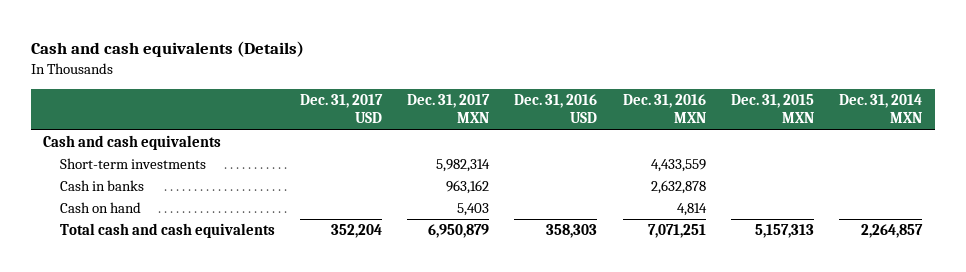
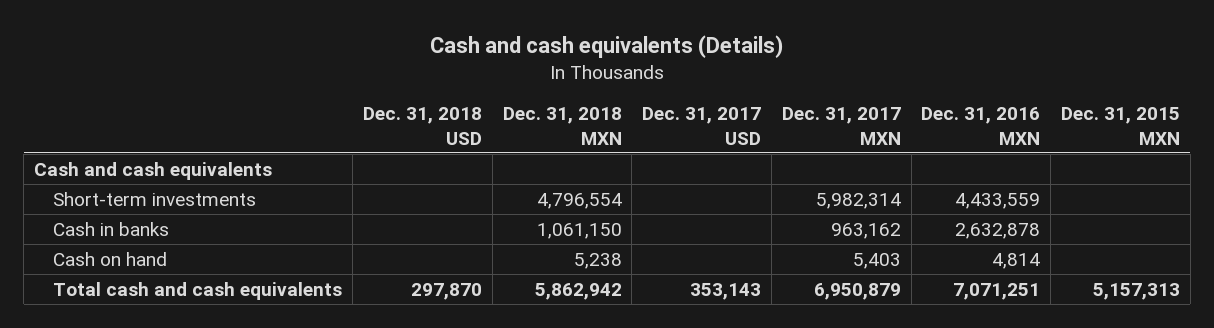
[514,94,598,124] Dec. 31, 2016 USD -> none
[839,94,923,124] Dec. 31, 2014 MXN -> none
none -> [362,106,482,145] Dec. 31, 2018 USD
none -> [502,106,622,145] Dec. 31, 2018 MXN
[330,224,382,239] 352,204 -> [690,282,762,300] 353,143

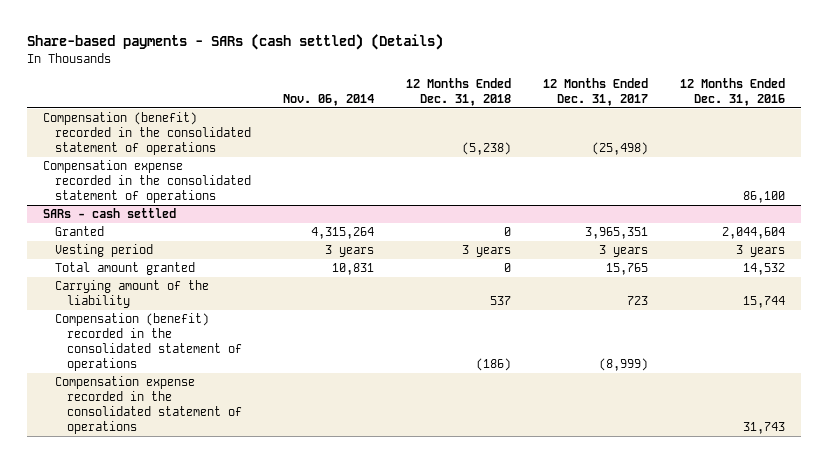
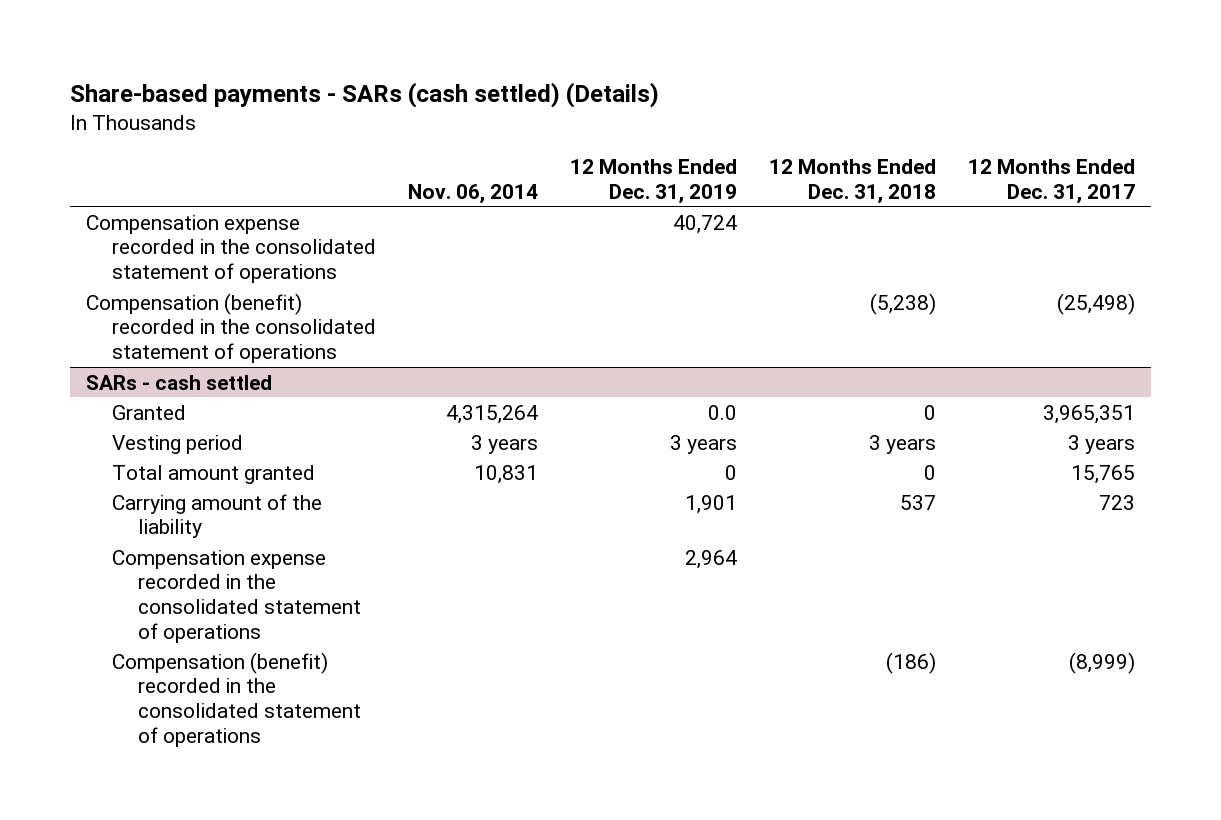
[680,78,786,107] 12 Months Ended Dec. 31, 2016 -> none
none -> [569,159,737,204] 12 Months Ended Dec. 31, 2019
[43,112,251,156] Compensation (benefit) recorded in the consolidated statement of operations -> [85,292,376,363] Compensation (benefit) recorded in the consolidated statement of operations
[54,313,242,371] Compensation (benefit) recorded in the consolidated statement of operations -> [111,651,361,747] Compensation (benefit) recorded in the consolidated statement of operations

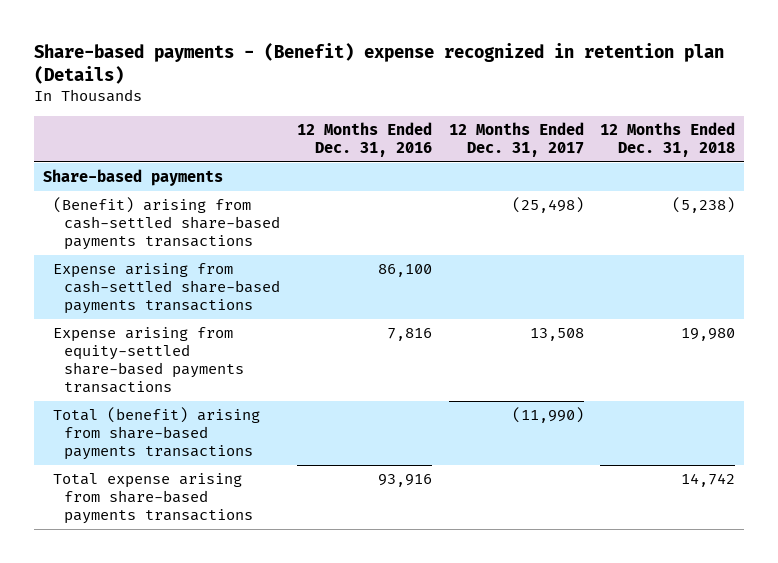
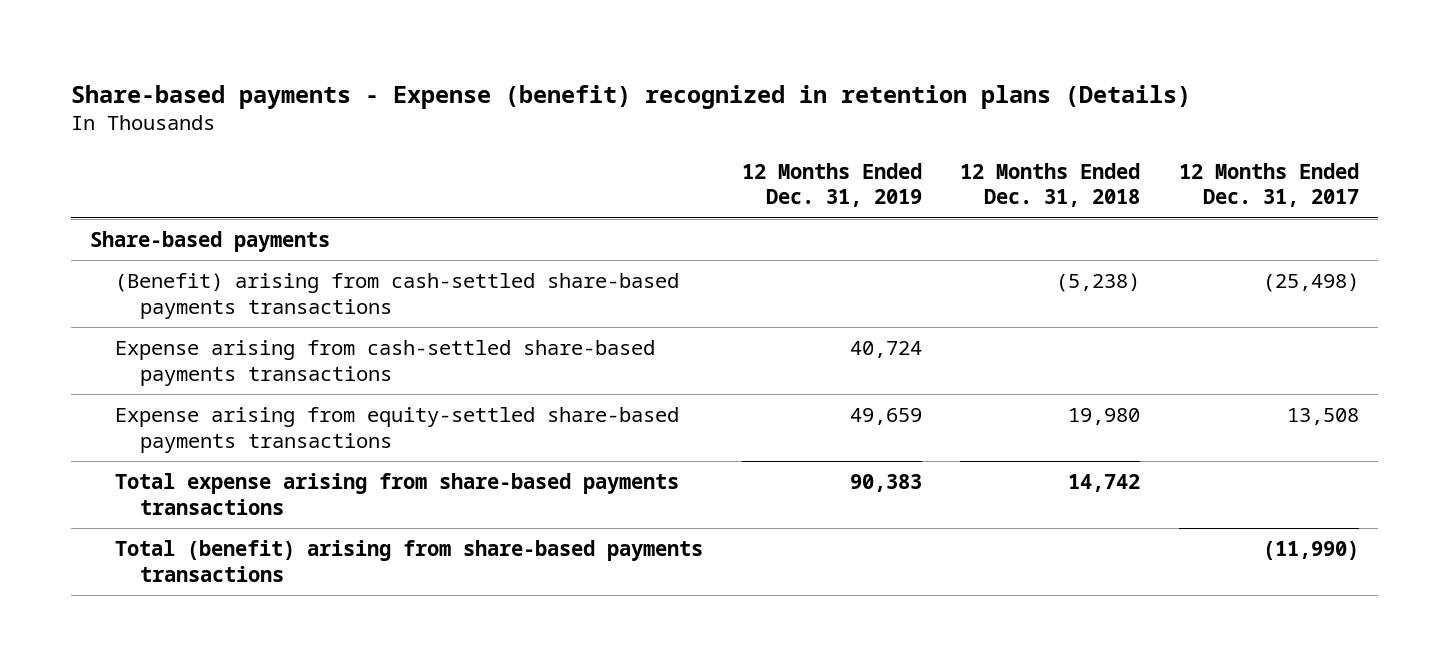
[34,42,725,84] Share-based payments - (Benefit) expense recognized in retention plan (Details) -> [70,84,1191,109] Share-based payments - Expense (benefit) recognized in retention plans (Details)
[296,122,432,157] 12 Months Ended Dec. 31, 2016 -> none
none -> [741,162,922,208] 12 Months Ended Dec. 31, 2019
[53,407,261,461] Total (benefit) arising from share-based payments transactions -> [114,540,703,582] Total (benefit) arising from share-based payments transactions

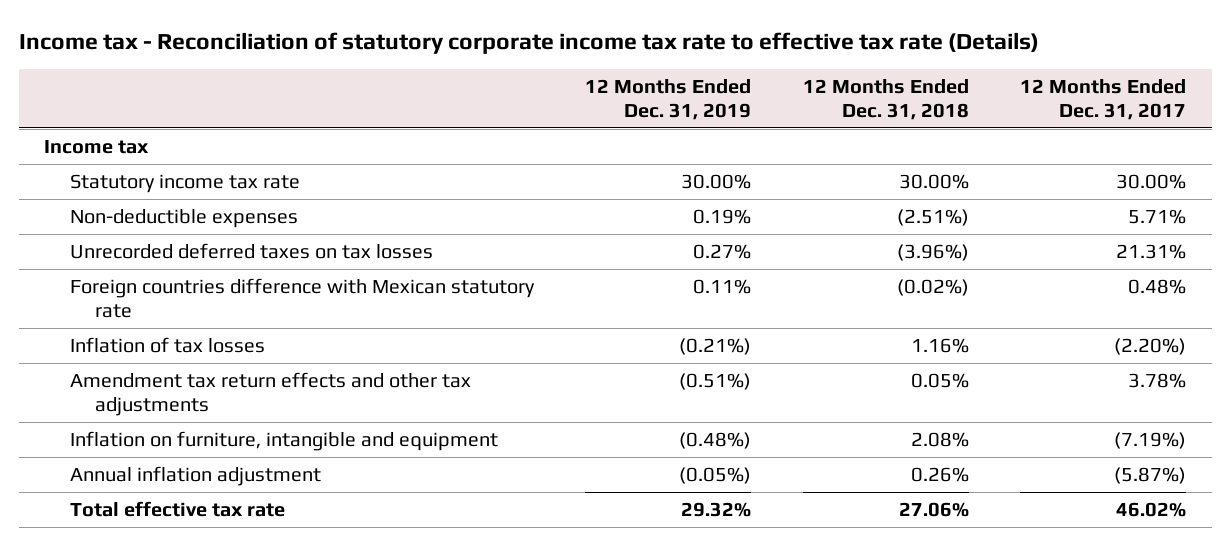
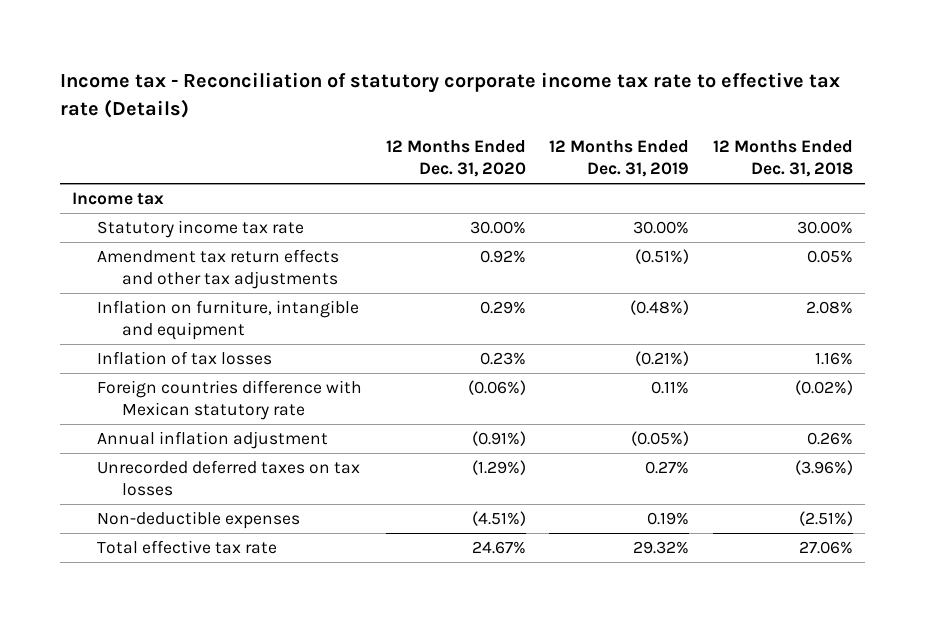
[1020,79,1187,120] 12 Months Ended Dec. 31, 2017 -> none
none -> [385,140,526,177] 12 Months Ended Dec. 31, 2020
[69,336,265,353] Inflation of tax losses -> [96,351,272,366] Inflation of tax losses
[69,277,535,318] Foreign countries difference with Mexican statutory rate -> [96,380,362,420] Foreign countries difference with Mexican statutory rate
[69,242,433,259] Unrecorded deferred taxes on tax losses -> [96,460,360,496] Unrecorded deferred taxes on tax losses
[69,208,298,228] Non-deductible expenses -> [96,511,300,530] Non-deductible expenses

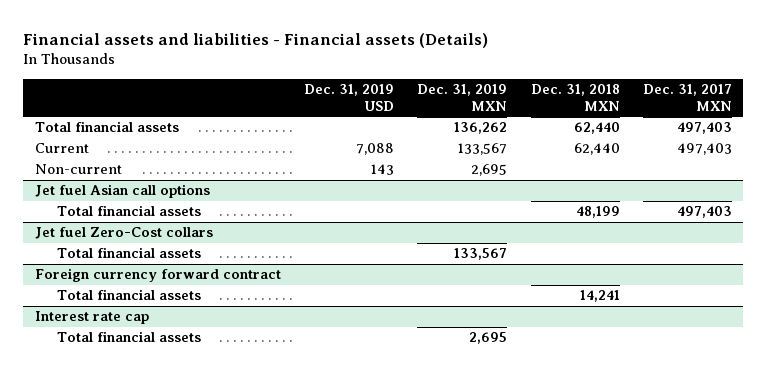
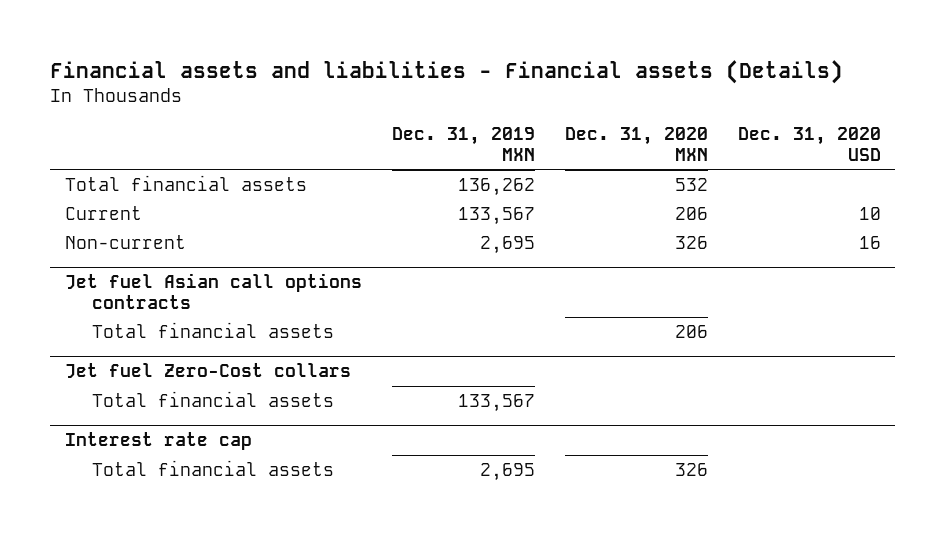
[303,83,394,112] Dec. 31, 2019 USD -> none
[530,83,620,112] Dec. 31, 2018 MXN -> none
[642,83,732,112] Dec. 31, 2017 MXN -> none
none -> [564,127,708,161] Dec. 31, 2020 MXN
none -> [737,127,881,161] Dec. 31, 2020 USD
[34,184,210,199] Jet fuel Asian call options -> [65,273,363,310] Jet fuel Asian call options contracts
[34,268,281,283] Foreign currency forward contract -> none
[57,289,202,301] Total financial assets -> none

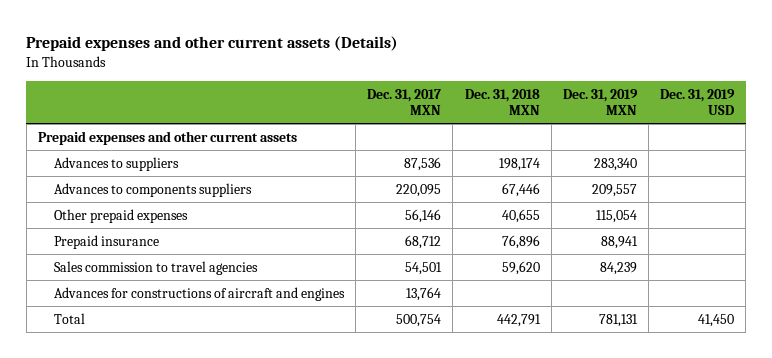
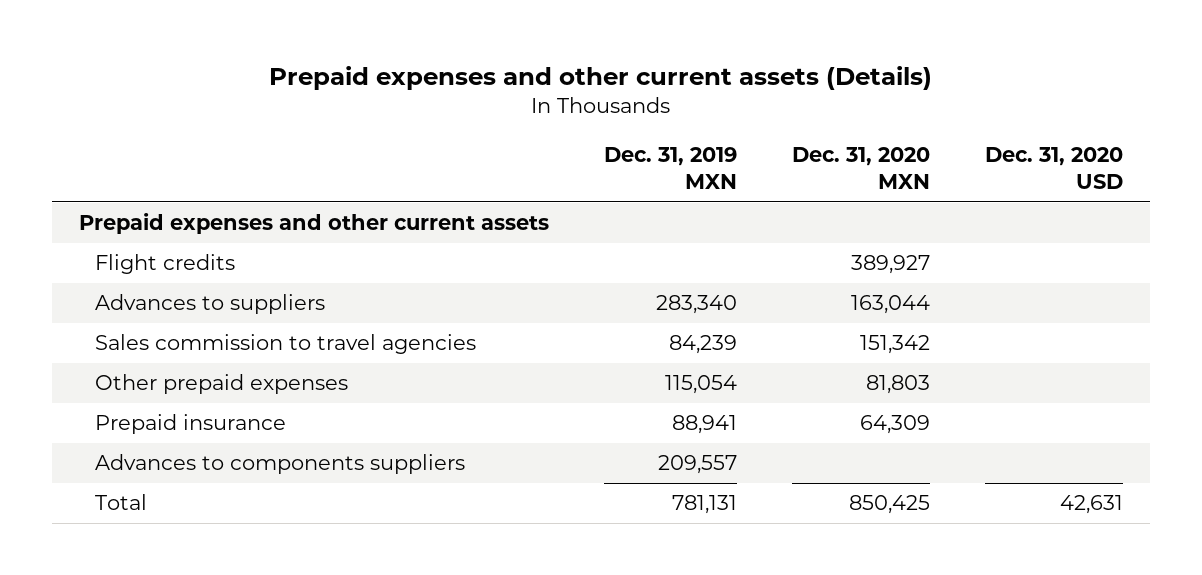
[367,88,442,115] Dec. 31, 2017 MXN -> none
[464,88,540,115] Dec. 31, 2018 MXN -> none
[660,88,736,115] Dec. 31, 2019 USD -> none
none -> [792,146,931,190] Dec. 31, 2020 MXN
none -> [984,146,1123,190] Dec. 31, 2020 USD
none -> [94,254,235,275] Flight credits
[54,260,259,275] Sales commission to travel agencies -> [94,334,476,355] Sales commission to travel agencies
[54,286,346,301] Advances for constructions of aircraft and engines -> none
[54,182,253,197] Advances to components suppliers -> [94,454,465,475] Advances to components suppliers

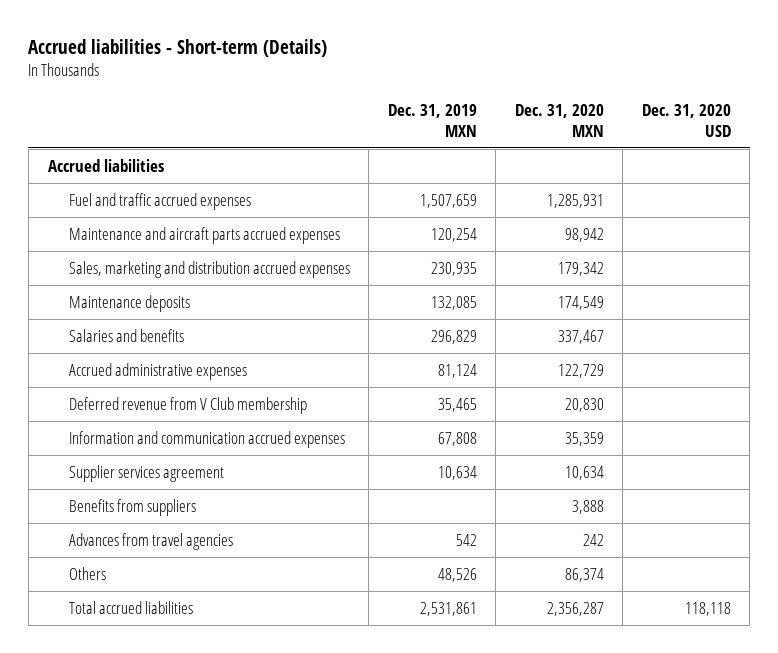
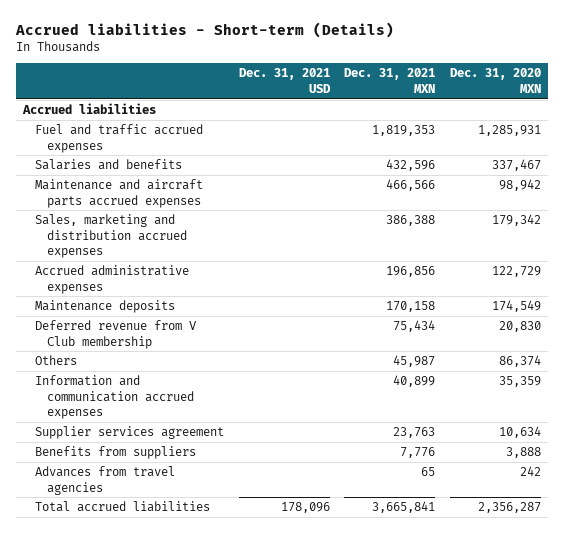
[387,103,477,137] Dec. 31, 2019 MXN -> none
[641,103,731,137] Dec. 31, 2020 USD -> none
none -> [238,68,331,93] Dec. 31, 2021 USD
none -> [344,68,436,93] Dec. 31, 2021 MXN
[68,328,184,342] Salaries and benefits -> [35,159,183,171] Salaries and benefits
[68,294,190,312] Maintenance deposits -> [35,300,176,314] Maintenance deposits
[68,566,106,580] Others -> [35,355,78,366] Others

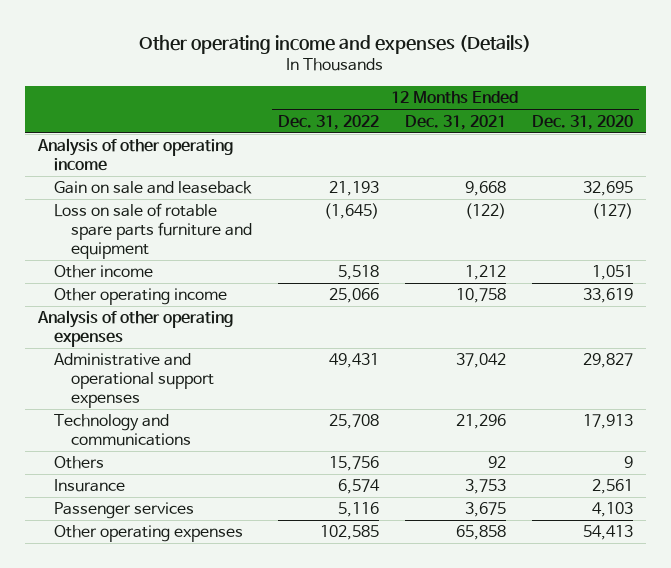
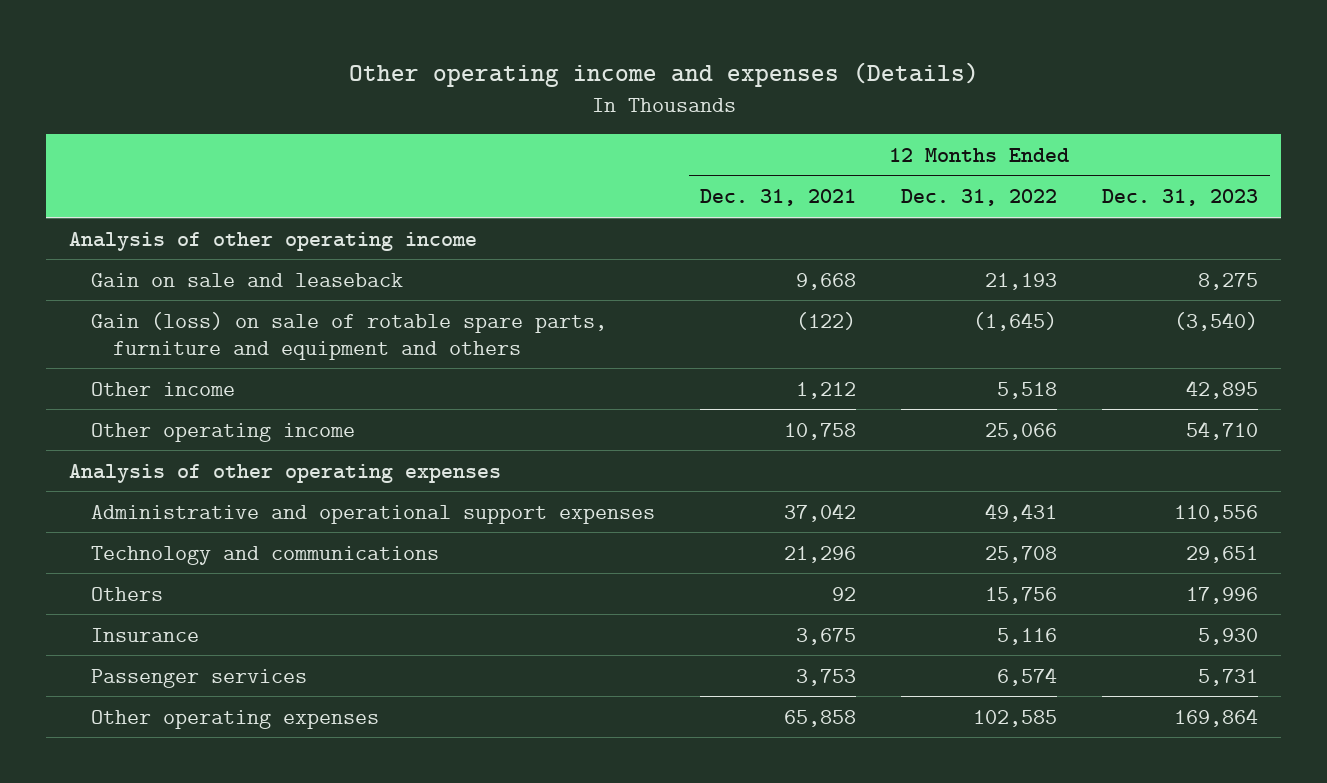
[531,114,633,130] Dec. 31, 2020 -> none
none -> [1102,189,1259,207] Dec. 31, 2023
[54,203,253,260] Loss on sale of rotable spare parts furniture and equipment -> [90,311,607,360] Gain (loss) on sale of rotable spare parts, furniture and equipment and others
[338,479,381,495] 6,574 -> [997,627,1058,645] 5,116
[464,479,506,495] 3,753 -> [796,627,857,645] 3,675
[338,502,380,518] 5,116 -> [997,666,1058,686] 6,574
[464,502,506,518] 3,675 -> [796,668,857,686] 3,753

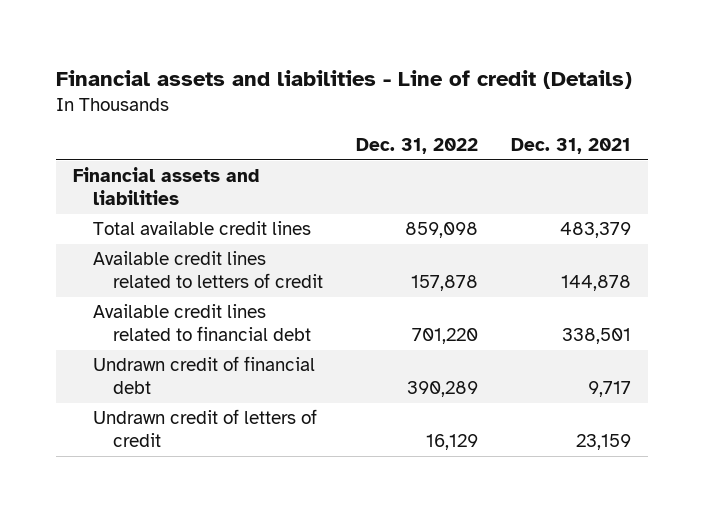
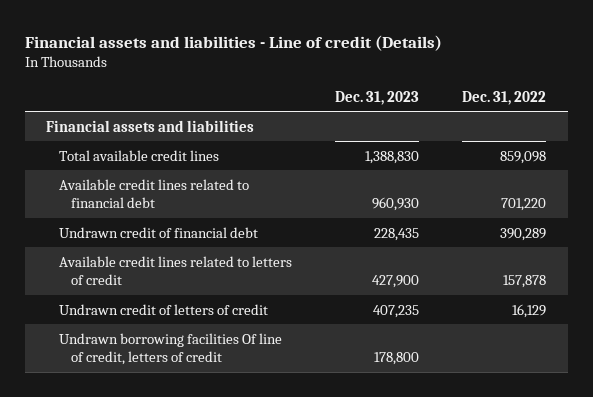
[511,138,632,155] Dec. 31, 2021 -> none
none -> [334,90,419,105] Dec. 31, 2023
[93,251,324,289] Available credit lines related to letters of credit -> [58,255,292,286] Available credit lines related to letters of credit
none -> [58,332,282,366] Undrawn borrowing facilities Of line of credit, letters of credit

